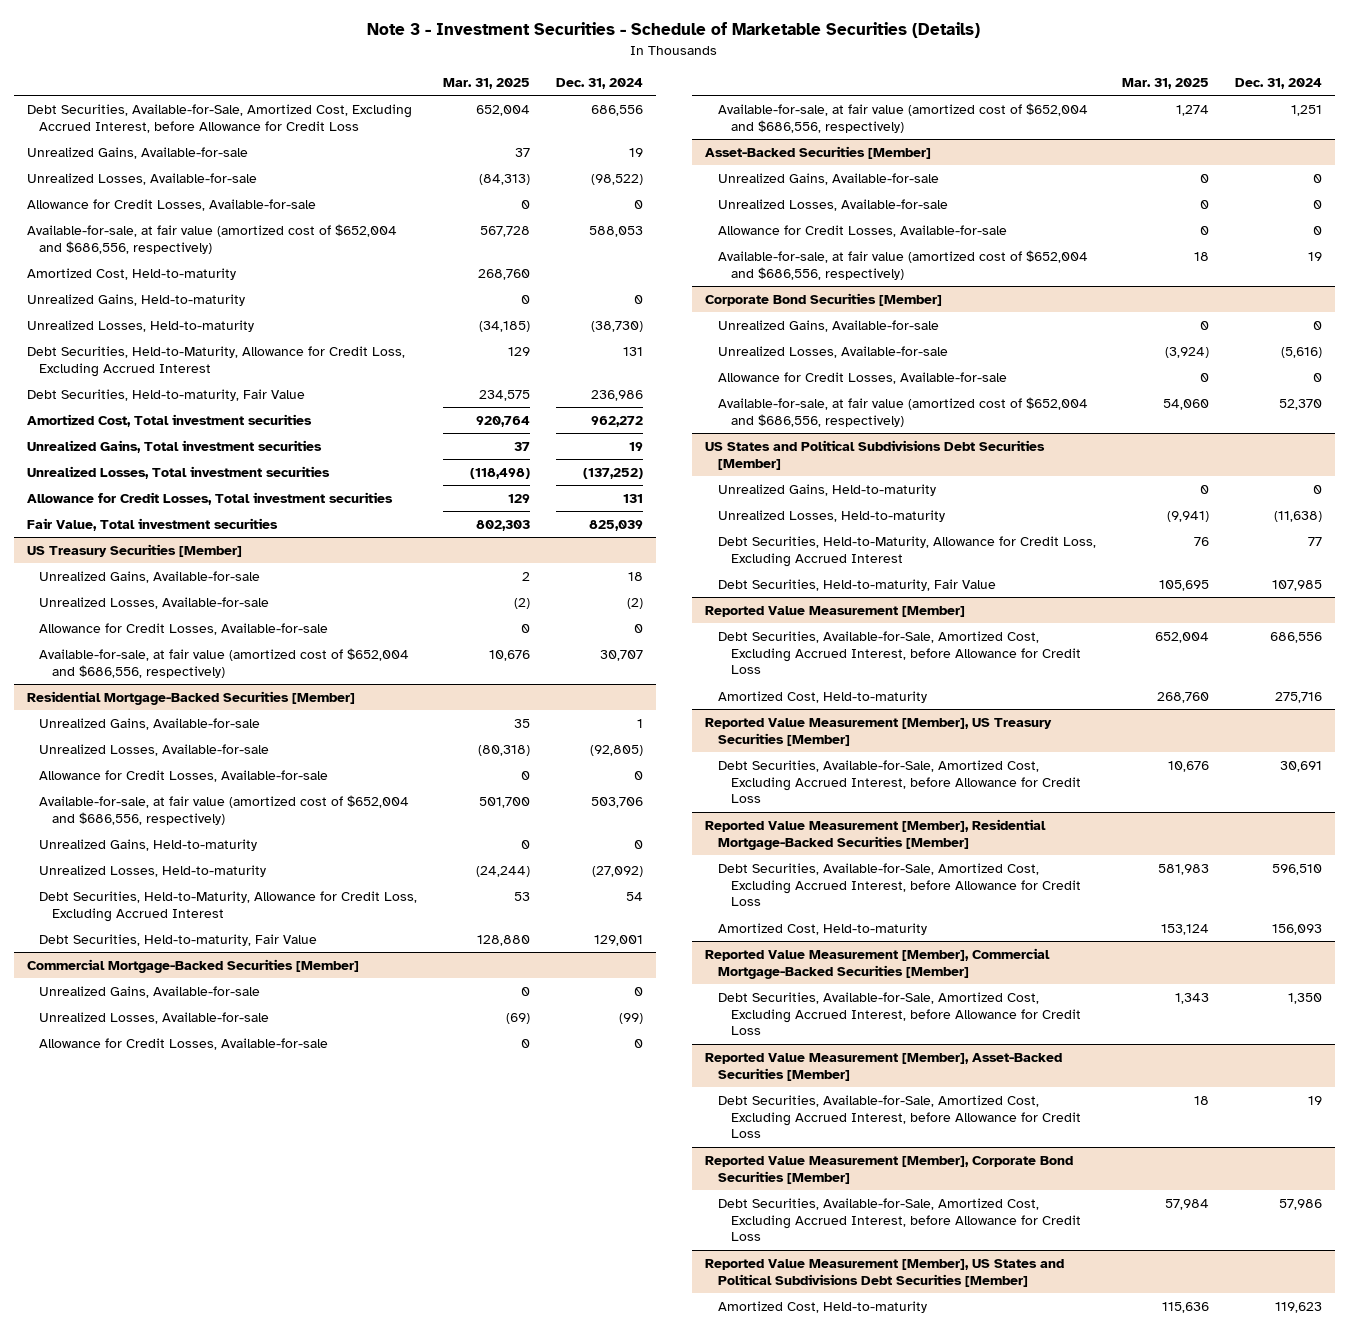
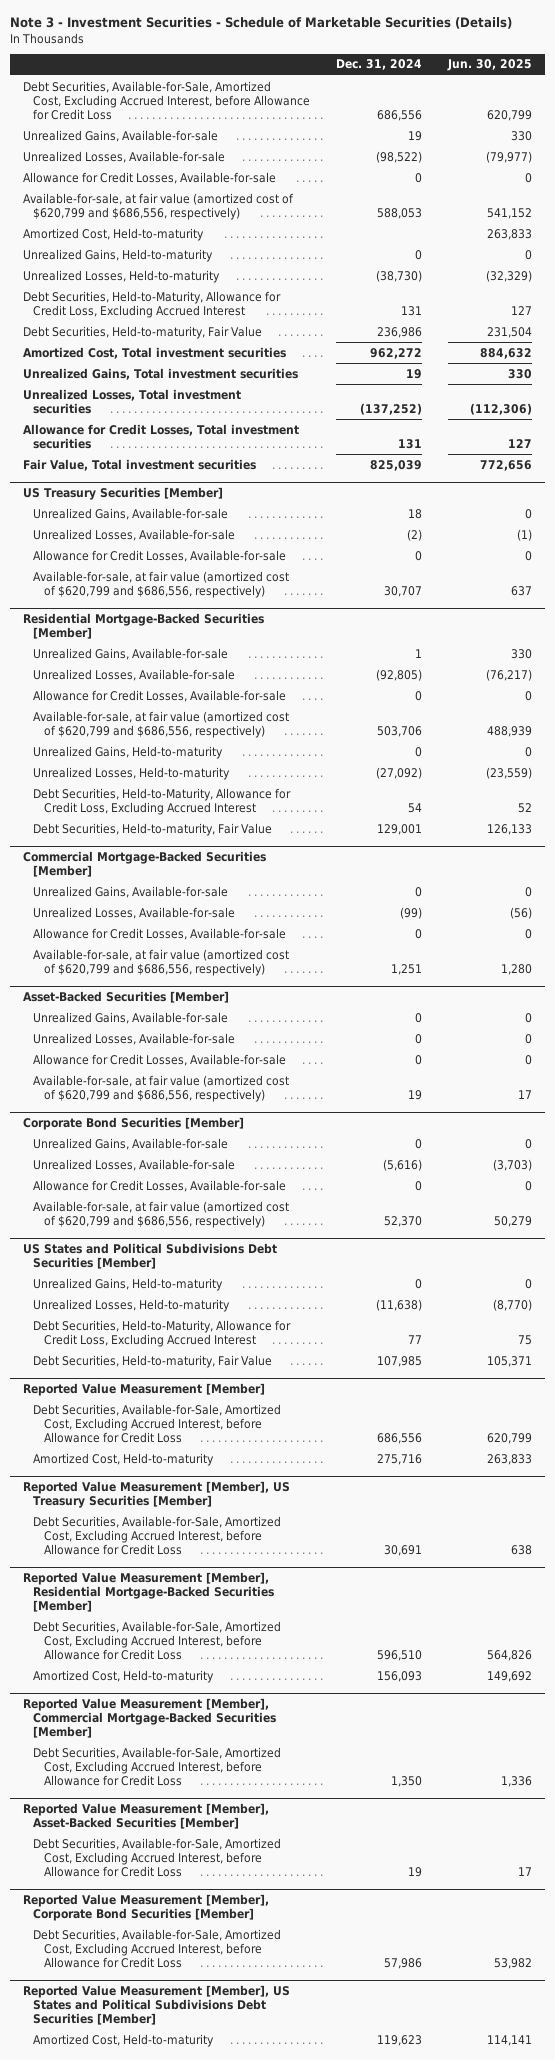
[443,77,531,89] Mar. 31, 2025 -> none
none -> [446,59,532,72] Jun. 30, 2025
[26,223,397,254] Available-for-sale, at fair value (amortized cost of $652,004 and $686,556, respectively) -> [22,192,294,220] Available-for-sale, at fair value (amortized cost of $620,799 and $686,556, respectively)
[39,647,410,678] Available-for-sale, at fair value (amortized cost of $652,004 and $686,556, respectively) -> [33,570,290,598] Available-for-sale, at fair value (amortized cost of $620,799 and $686,556, respectively)
[39,794,410,825] Available-for-sale, at fair value (amortized cost of $652,004 and $686,556, respectively) -> [33,710,290,738] Available-for-sale, at fair value (amortized cost of $620,799 and $686,556, respectively)
[717,102,1088,133] Available-for-sale, at fair value (amortized cost of $652,004 and $686,556, respectively) -> [33,948,290,976] Available-for-sale, at fair value (amortized cost of $620,799 and $686,556, respectively)
[717,249,1088,280] Available-for-sale, at fair value (amortized cost of $652,004 and $686,556, respectively) -> [33,1074,290,1102] Available-for-sale, at fair value (amortized cost of $620,799 and $686,556, respectively)
[717,396,1088,427] Available-for-sale, at fair value (amortized cost of $652,004 and $686,556, respectively) -> [33,1200,290,1228] Available-for-sale, at fair value (amortized cost of $620,799 and $686,556, respectively)

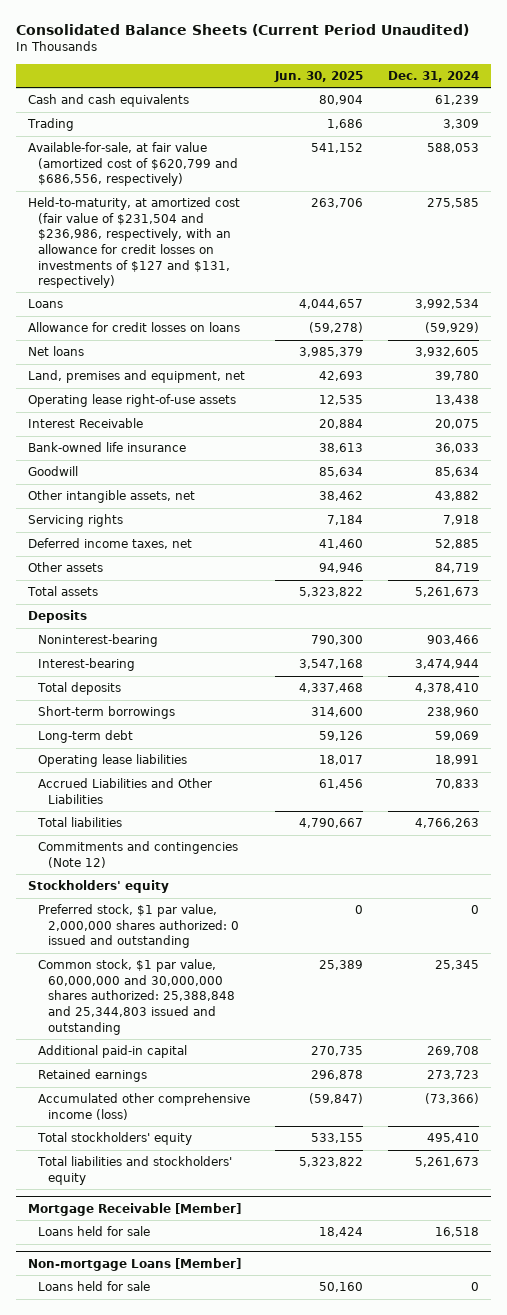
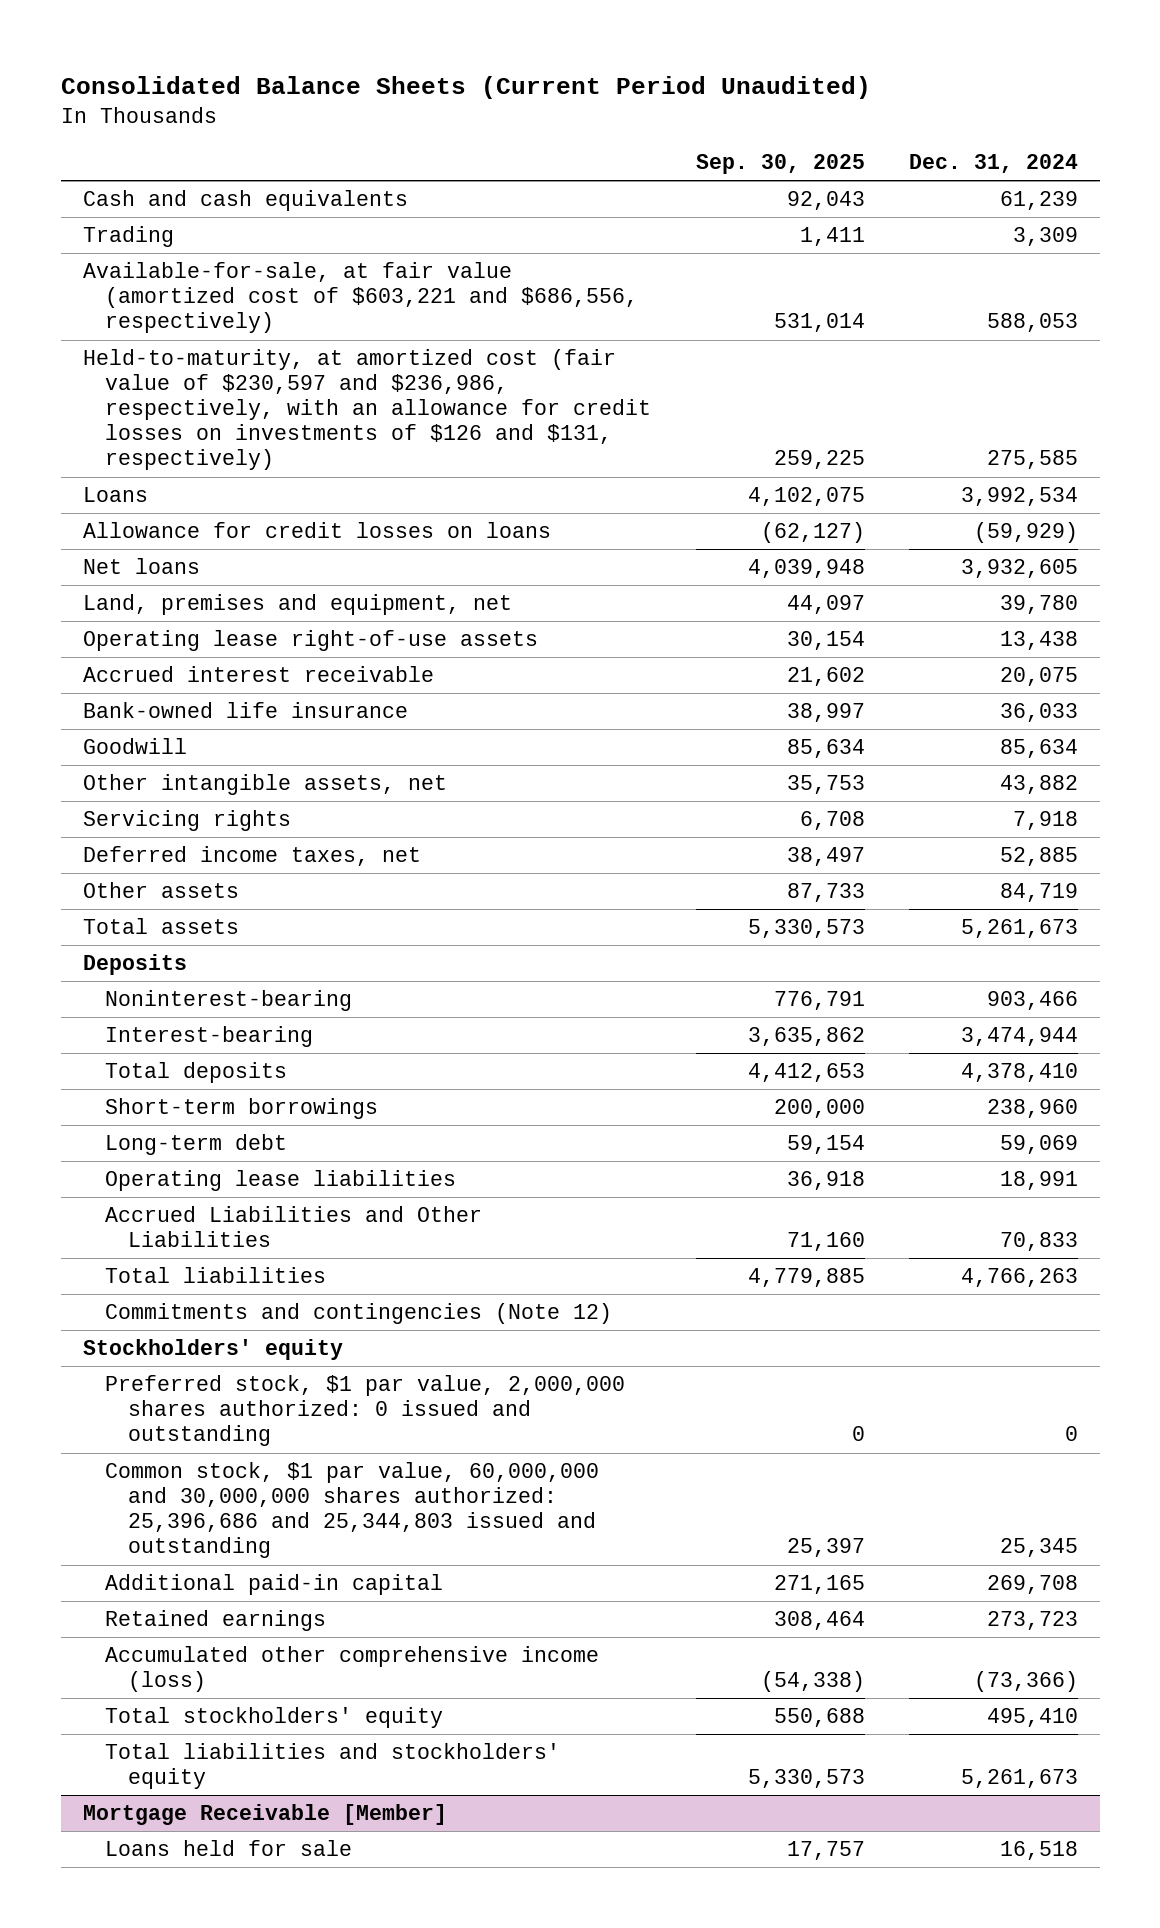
[273,70,363,82] Jun. 30, 2025 -> none
none -> [695,154,865,175] Sep. 30, 2025
[28,142,239,187] Available-for-sale, at fair value (amortized cost of $620,799 and $686,556, respectively) -> [82,262,639,334] Available-for-sale, at fair value (amortized cost of $603,221 and $686,556, respectively)
[28,197,241,289] Held-to-maturity, at amortized cost (fair value of $231,504 and $236,986, respectively, with an allowance for credit losses on investments of $127 and $131, respectively) -> [82,349,652,471] Held-to-maturity, at amortized cost (fair value of $230,597 and $236,986, respectively, with an allowance for credit losses on investments of $126 and $131, respectively)
[28,418,144,429] Interest Receivable -> [82,666,434,683] Accrued interest receivable
[38,959,236,1035] Common stock, $1 par value, 60,000,000 and 30,000,000 shares authorized: 25,388,848 and 25,344,803 issued and outstanding -> [105,1462,600,1559] Common stock, $1 par value, 60,000,000 and 30,000,000 shares authorized: 25,396,686 and 25,344,803 issued and outstanding
[28,1257,242,1271] Non-mortgage Loans [Member] -> none
[38,1281,151,1292] Loans held for sale -> none

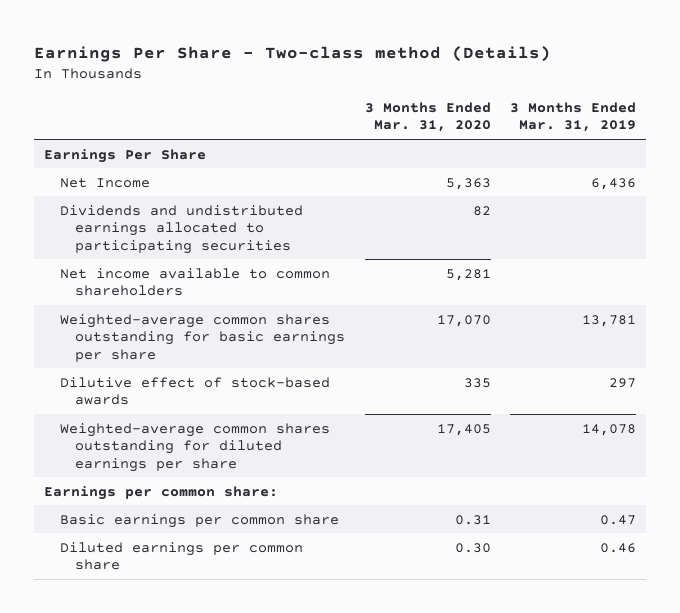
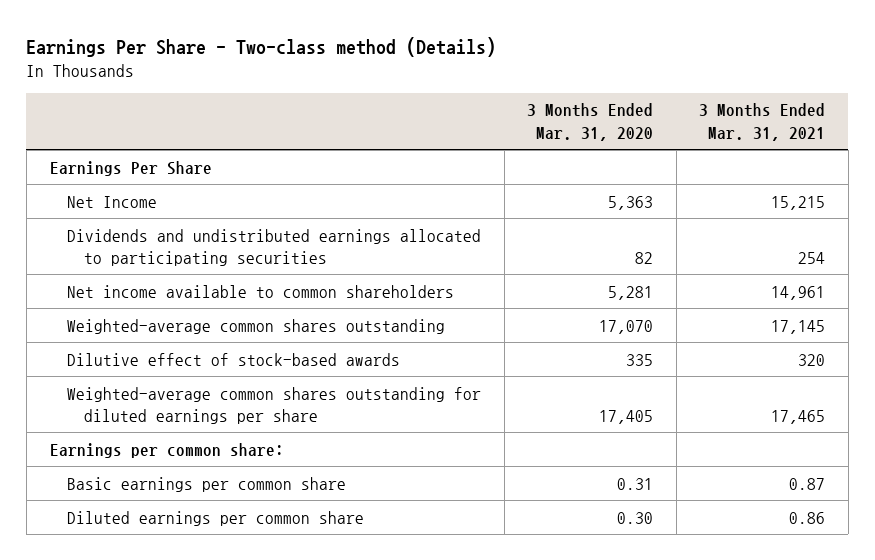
[510,101,637,133] 3 Months Ended Mar. 31, 2019 -> none
none -> [699,103,826,141] 3 Months Ended Mar. 31, 2021
[59,313,345,362] Weighted-average common shares outstanding for basic earnings per share -> [67,318,446,334] Weighted-average common shares outstanding

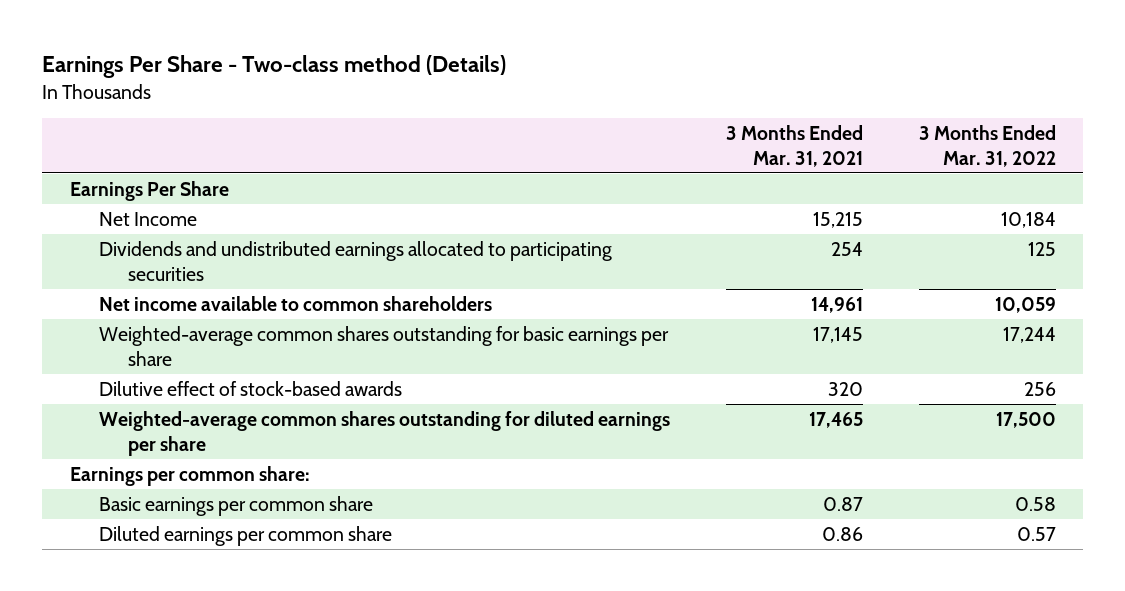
[527,103,654,141] 3 Months Ended Mar. 31, 2020 -> none
none -> [918,124,1056,167] 3 Months Ended Mar. 31, 2022
[67,318,446,334] Weighted-average common shares outstanding -> [98,325,669,366] Weighted-average common shares outstanding for basic earnings per share

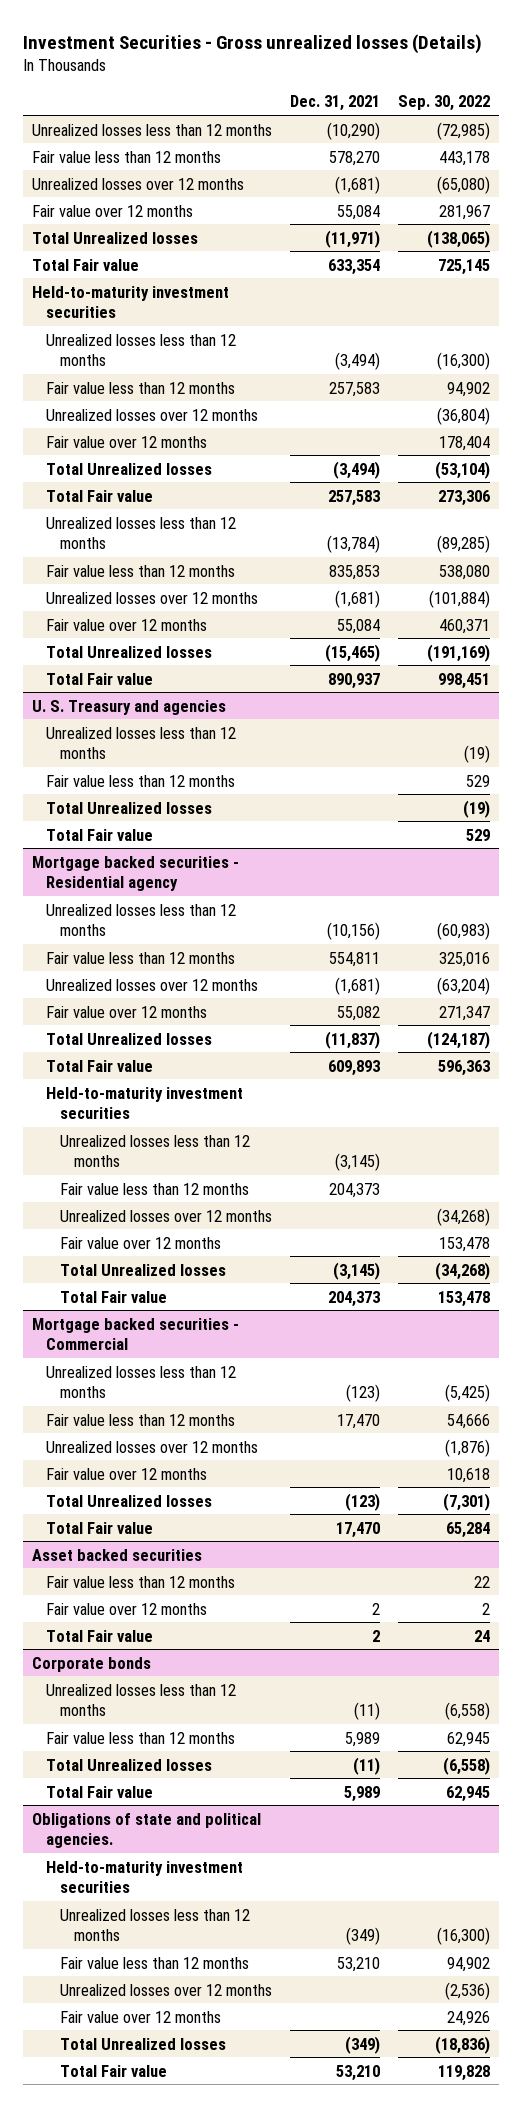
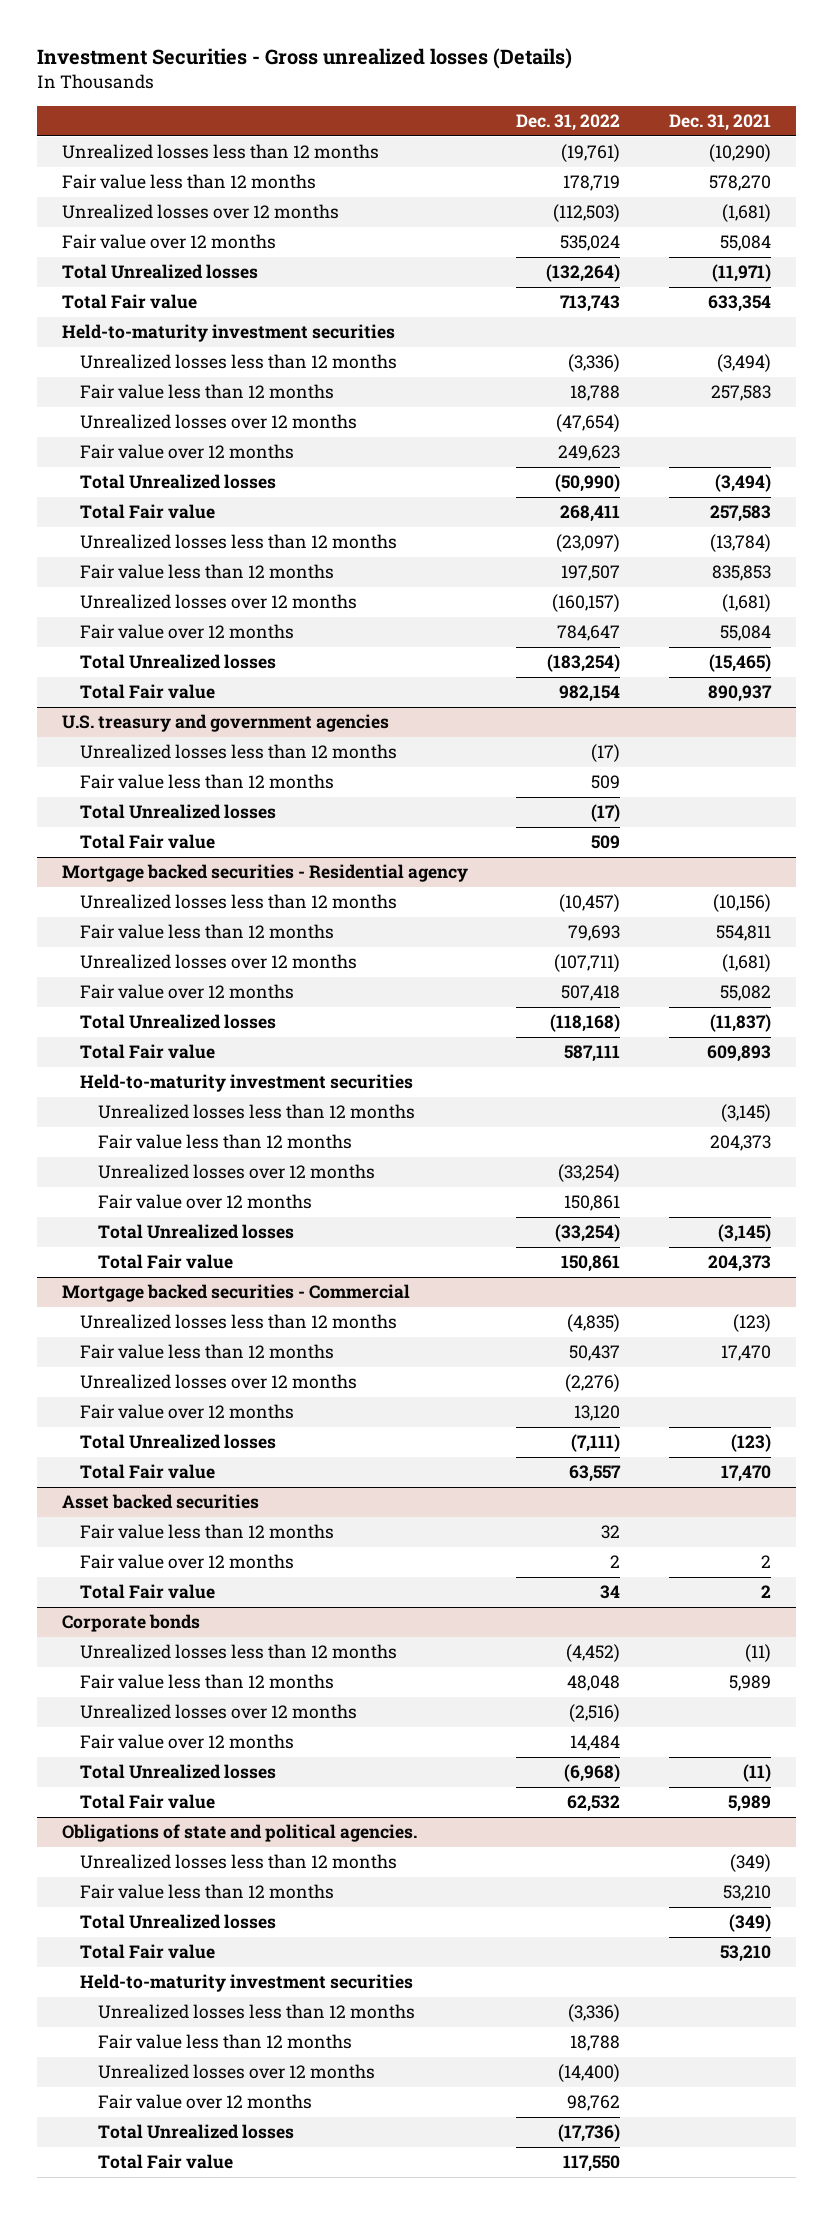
[398,95,491,112] Sep. 30, 2022 -> none
none -> [516,113,621,131] Dec. 31, 2022
[32,699,227,715] U. S. Treasury and agencies -> [61,714,389,733] U.S. treasury and government agencies
none -> [79,1704,357,1720] Unrealized losses over 12 months
none -> [79,1734,294,1750] Fair value over 12 months
[46,1860,244,1893] Held-to-maturity investment securities -> [79,1974,413,1993] Held-to-maturity investment securities
none -> [98,2004,416,2020] Unrealized losses less than 12 months
none -> [98,2034,353,2050] Fair value less than 12 months
[60,1983,273,1996] Unrealized losses over 12 months -> [98,2064,376,2080] Unrealized losses over 12 months
[60,2010,222,2023] Fair value over 12 months -> [98,2094,313,2110] Fair value over 12 months
none -> [98,2124,295,2140] Total Unrealized losses
none -> [98,2154,234,2170] Total Fair value

